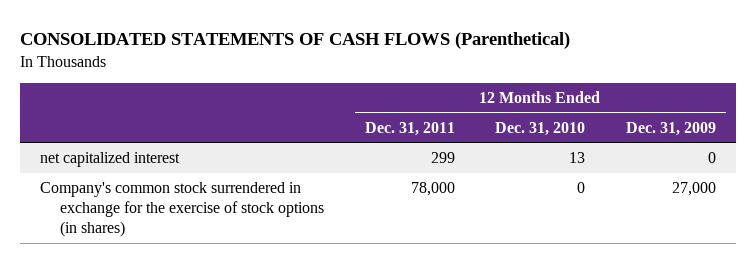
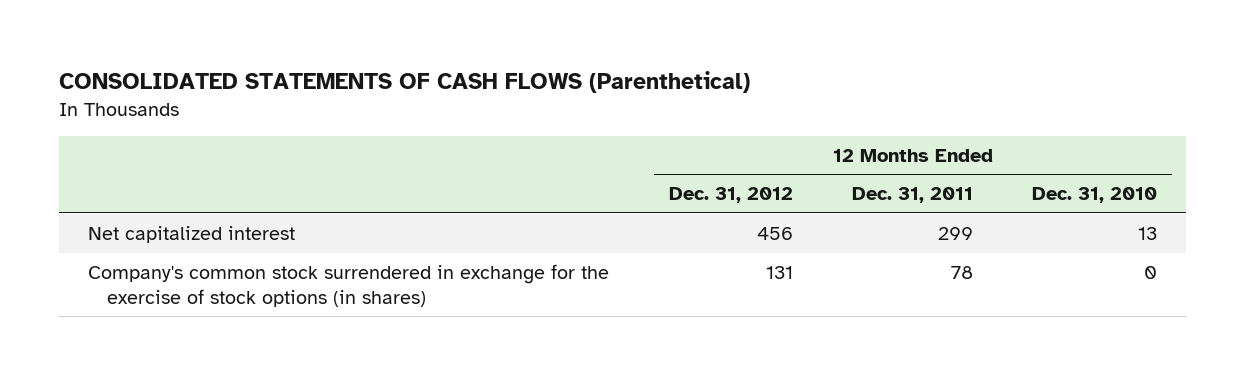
[625,121,716,136] Dec. 31, 2009 -> none
none -> [668,187,793,204] Dec. 31, 2012
[40,152,181,168] net capitalized interest -> [88,225,296,243] Net capitalized interest
[410,182,455,197] 78,000 -> [950,265,973,279] 78

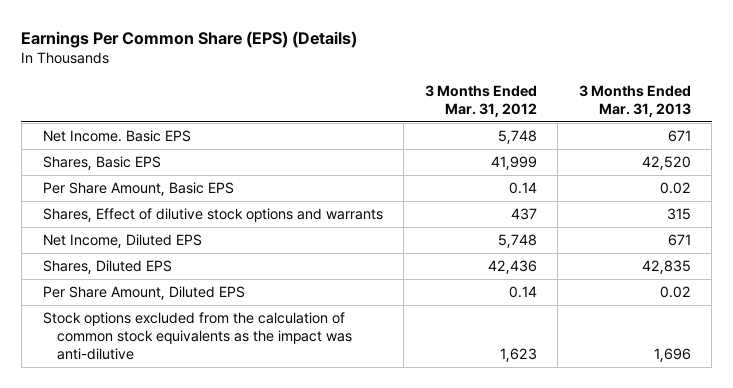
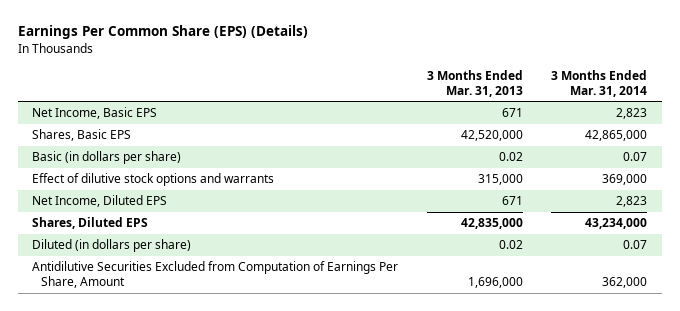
[424,84,537,117] 3 Months Ended Mar. 31, 2012 -> none
none -> [551,69,648,97] 3 Months Ended Mar. 31, 2014
[42,129,191,142] Net Income. Basic EPS -> [32,107,158,120] Net Income, Basic EPS
[641,155,691,170] 42,520 -> [460,130,523,142] 42,520,000
[42,181,234,196] Per Share Amount, Basic EPS -> [32,151,182,165] Basic (in dollars per share)
[42,207,383,222] Shares, Effect of dilutive stock options and warrants -> [32,173,275,187] Effect of dilutive stock options and warrants
[666,207,691,220] 315 -> [477,174,523,186] 315,000
[42,311,352,360] Stock options excluded from the calculation of common stock equivalents as the impact was anti-dilutive -> none
[641,259,691,274] 42,835 -> [460,218,523,230] 42,835,000
[42,285,245,300] Per Share Amount, Diluted EPS -> [32,239,192,253] Diluted (in dollars per share)
none -> [32,261,399,289] Antidilutive Securities Excluded from Computation of Earnings Per Share, Amount

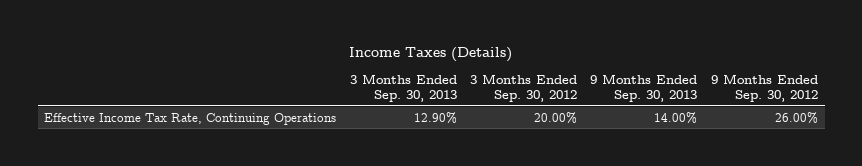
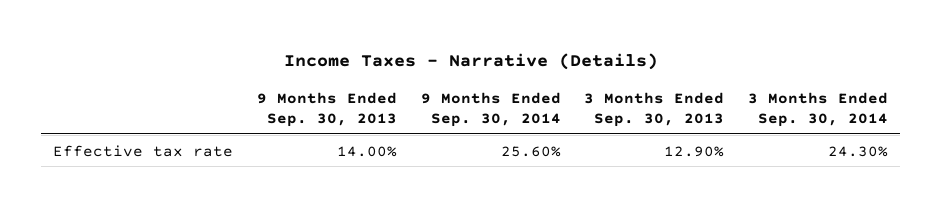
[349,46,513,62] Income Taxes (Details) -> [283,53,658,71] Income Taxes - Narrative (Details)
[470,73,578,103] 3 Months Ended Sep. 30, 2012 -> none
[710,73,818,103] 9 Months Ended Sep. 30, 2012 -> none
none -> [420,91,561,127] 9 Months Ended Sep. 30, 2014
none -> [748,91,889,127] 3 Months Ended Sep. 30, 2014
[44,112,337,125] Effective Income Tax Rate, Continuing Operations -> [52,144,233,157] Effective tax rate

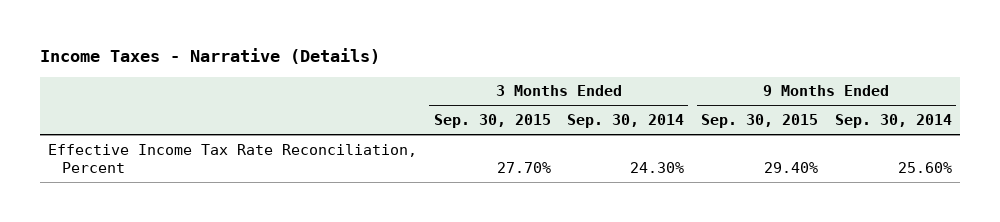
[256,91,397,127] 9 Months Ended Sep. 30, 2013 -> none
[584,91,725,127] 3 Months Ended Sep. 30, 2013 -> none
none -> [433,114,551,129] Sep. 30, 2015
none -> [700,114,818,129] Sep. 30, 2015
[52,144,233,157] Effective tax rate -> [47,143,417,173] Effective Income Tax Rate Reconciliation, Percent

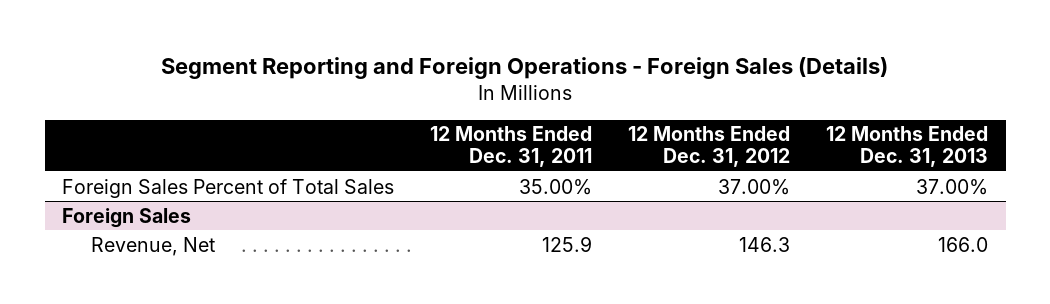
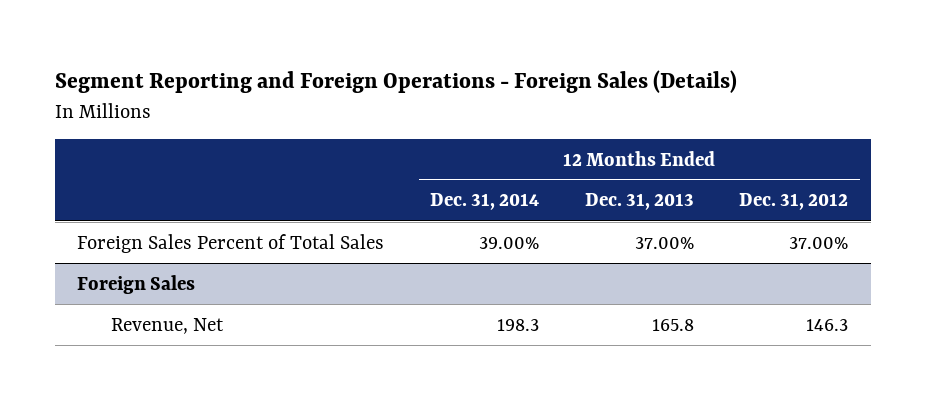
[430,126,593,168] 12 Months Ended Dec. 31, 2011 -> none
none -> [430,193,540,211] Dec. 31, 2014
[937,236,988,252] 166.0 -> [651,318,694,331] 165.8

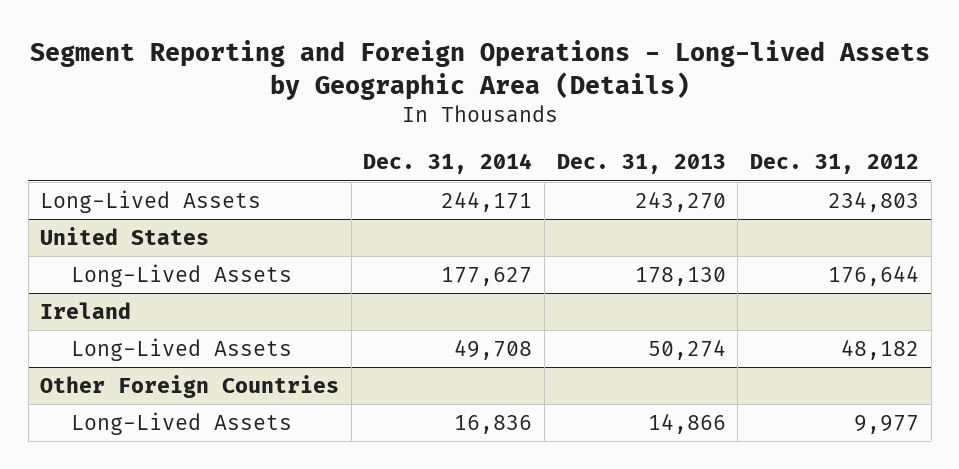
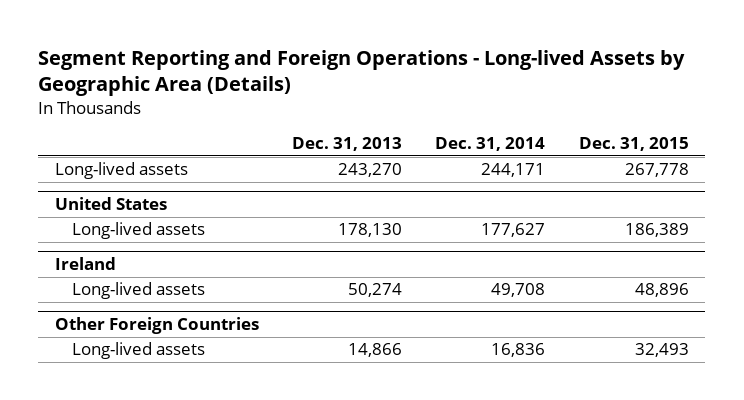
[750,154,920,175] Dec. 31, 2012 -> none
none -> [578,137,689,152] Dec. 31, 2015
[40,190,262,214] Long-Lived Assets -> [55,162,189,180] Long-lived assets
[70,264,292,288] Long-Lived Assets -> [71,222,205,240] Long-lived assets
[70,338,292,362] Long-Lived Assets -> [71,282,205,300] Long-lived assets
[70,412,292,436] Long-Lived Assets -> [71,342,205,360] Long-lived assets

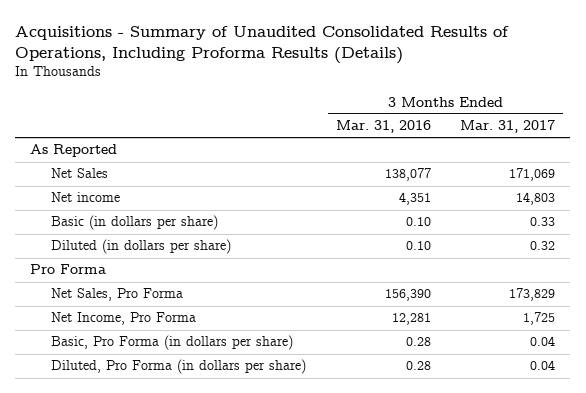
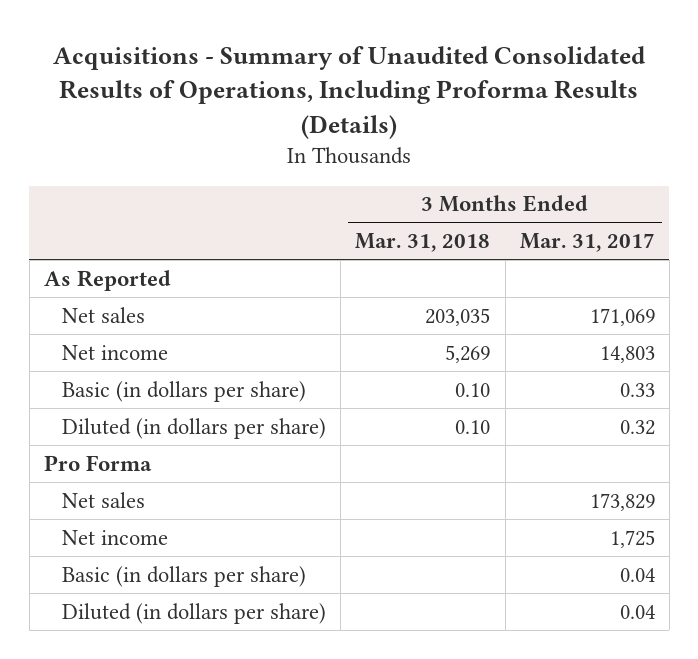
[335,120,431,134] Mar. 31, 2016 -> none
none -> [355,233,491,253] Mar. 31, 2018
[51,168,109,179] Net Sales -> [62,306,146,323] Net sales
[51,288,184,302] Net Sales, Pro Forma -> [62,491,146,508] Net sales
[51,312,197,326] Net Income, Pro Forma -> [62,529,169,545] Net income
[51,335,294,351] Basic, Pro Forma (in dollars per share) -> [62,565,307,587] Basic (in dollars per share)
[51,359,307,375] Diluted, Pro Forma (in dollars per share) -> [62,602,327,624] Diluted (in dollars per share)

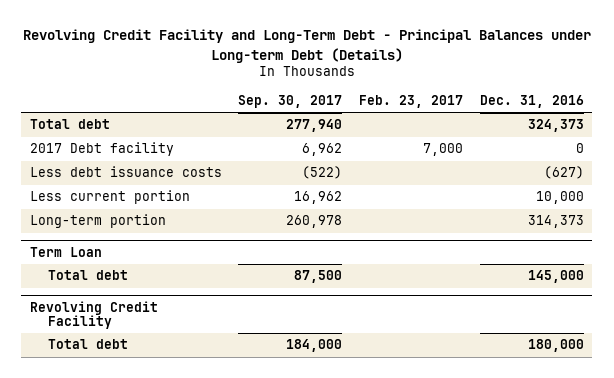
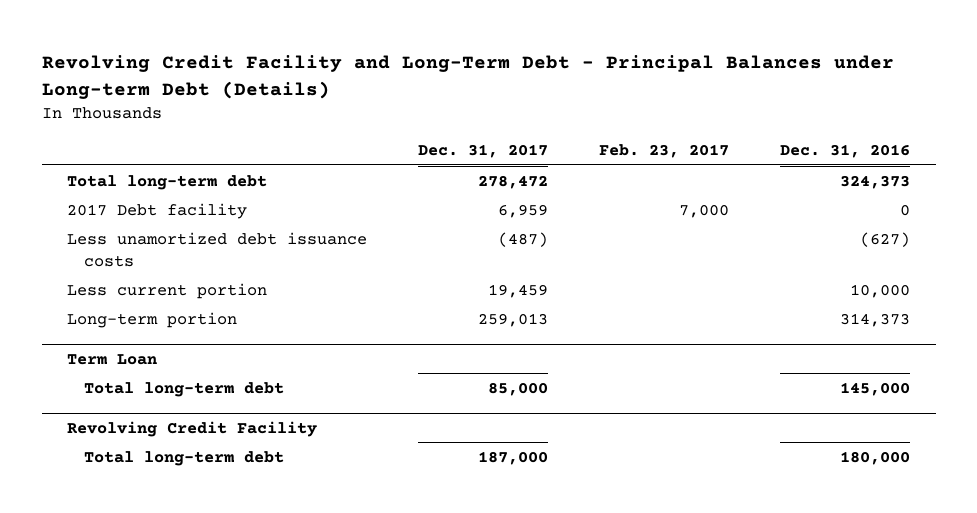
[238,94,343,108] Sep. 30, 2017 -> none
none -> [418,143,549,158] Dec. 31, 2017
[29,119,110,130] Total debt -> [67,174,268,190] Total long-term debt
[29,166,222,178] Less debt issuance costs -> [67,231,368,267] Less unamortized debt issuance costs
[48,270,129,281] Total debt -> [83,381,284,397] Total long-term debt
[48,339,129,350] Total debt -> [83,450,284,466] Total long-term debt

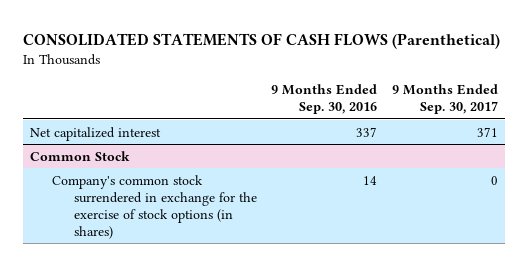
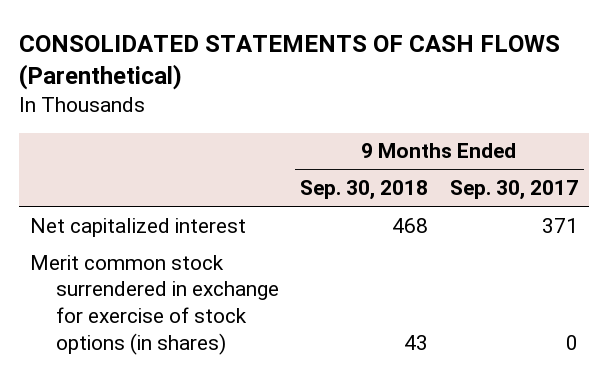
[271,84,378,115] 9 Months Ended Sep. 30, 2016 -> none
none -> [300,180,429,201] Sep. 30, 2018
[30,150,131,161] Common Stock -> none
[52,174,257,240] Company's common stock surrendered in exchange for the exercise of stock options (in shares) -> [30,254,279,355] Merit common stock surrendered in exchange for exercise of stock options (in shares)

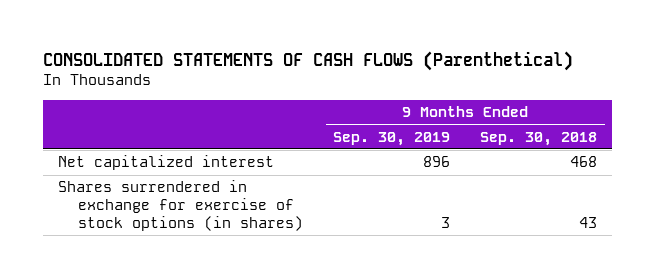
[450,180,579,201] Sep. 30, 2017 -> none
none -> [333,131,451,146] Sep. 30, 2019
[30,254,279,355] Merit common stock surrendered in exchange for exercise of stock options (in shares) -> [58,180,303,231] Shares surrendered in exchange for exercise of stock options (in shares)

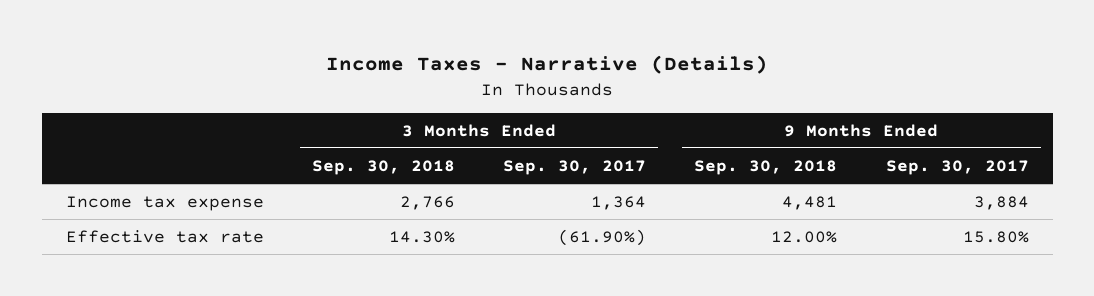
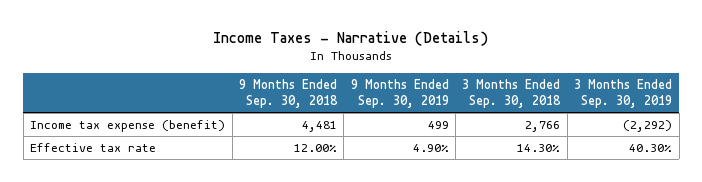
[503,159,647,175] Sep. 30, 2017 -> none
[885,159,1029,175] Sep. 30, 2017 -> none
none -> [350,79,449,109] 9 Months Ended Sep. 30, 2019
none -> [574,79,673,109] 3 Months Ended Sep. 30, 2019
[65,195,264,211] Income tax expense -> [30,120,226,133] Income tax expense (benefit)

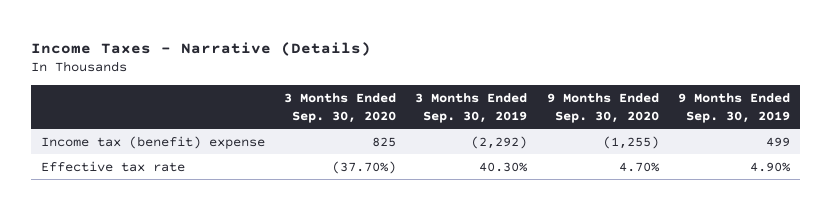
[239,79,339,109] 9 Months Ended Sep. 30, 2018 -> none
[462,79,562,109] 3 Months Ended Sep. 30, 2018 -> none
none -> [283,93,396,123] 3 Months Ended Sep. 30, 2020
none -> [546,93,659,123] 9 Months Ended Sep. 30, 2020
[30,120,226,133] Income tax expense (benefit) -> [40,135,265,149] Income tax (benefit) expense

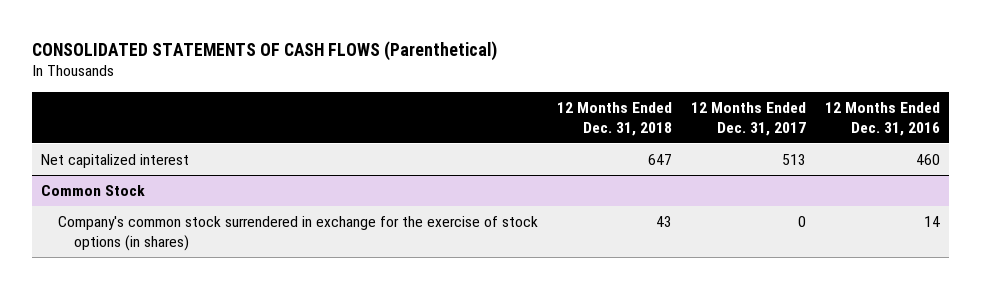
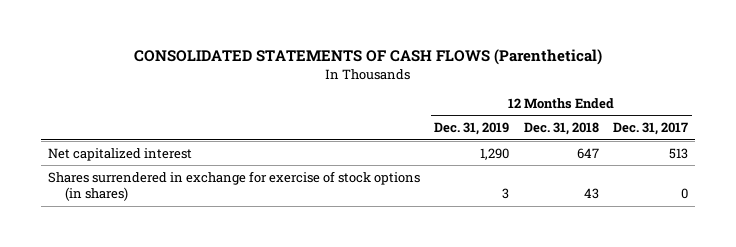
[824,101,940,136] 12 Months Ended Dec. 31, 2016 -> none
none -> [434,122,510,136] Dec. 31, 2019
[41,185,146,197] Common Stock -> none
[57,216,538,251] Company's common stock surrendered in exchange for the exercise of stock options (in shares) -> [48,170,421,202] Shares surrendered in exchange for exercise of stock options (in shares)

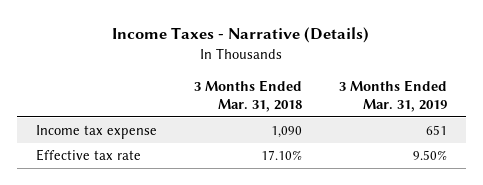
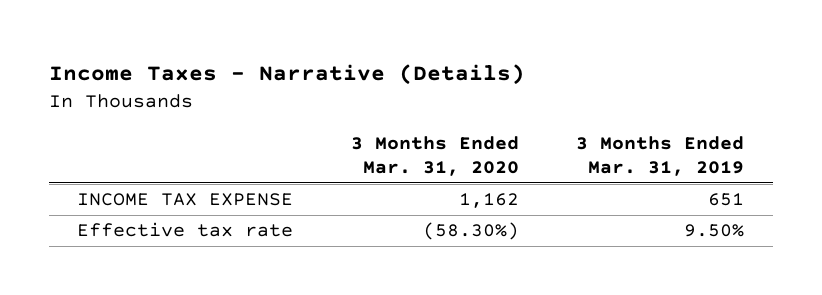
[193,79,302,112] 3 Months Ended Mar. 31, 2018 -> none
none -> [350,135,519,177] 3 Months Ended Mar. 31, 2020
[35,125,157,140] Income tax expense -> [77,193,294,207] INCOME TAX EXPENSE

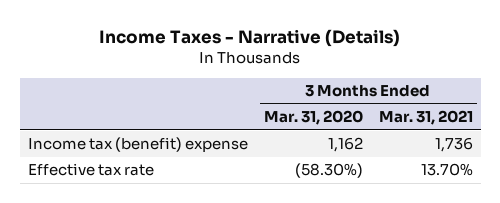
[576,135,745,177] 3 Months Ended Mar. 31, 2019 -> none
none -> [378,110,473,126] Mar. 31, 2021
[77,193,294,207] INCOME TAX EXPENSE -> [27,137,248,153] Income tax (benefit) expense

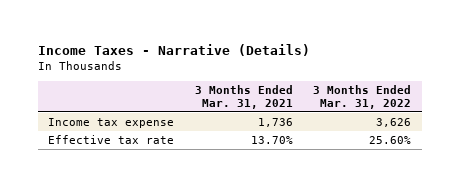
[263,110,363,126] Mar. 31, 2020 -> none
none -> [313,85,412,109] 3 Months Ended Mar. 31, 2022
[27,137,248,153] Income tax (benefit) expense -> [48,118,175,129] Income tax expense

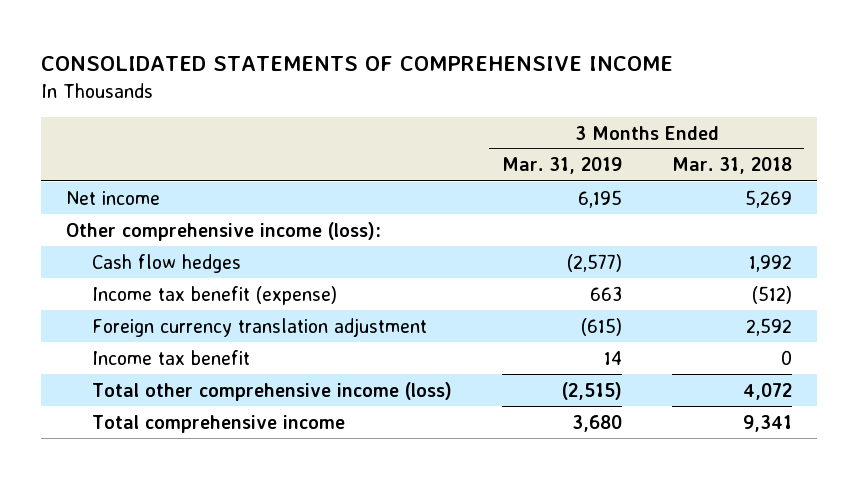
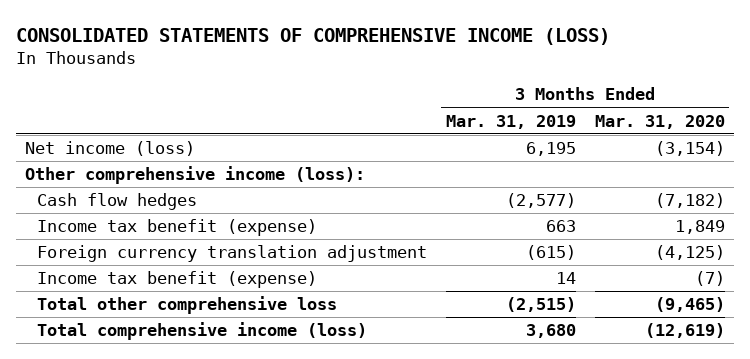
[41,56,674,72] CONSOLIDATED STATEMENTS OF COMPREHENSIVE INCOME -> [15,27,610,45] CONSOLIDATED STATEMENTS OF COMPREHENSIVE INCOME (LOSS)
[671,157,792,175] Mar. 31, 2018 -> none
none -> [594,114,725,129] Mar. 31, 2020
[66,190,161,205] Net income -> [25,141,196,157] Net income (loss)
[91,349,250,365] Income tax benefit -> [37,271,318,289] Income tax benefit (expense)
[91,381,452,401] Total other comprehensive income (loss) -> [37,296,338,315] Total other comprehensive loss
[91,414,345,433] Total comprehensive income -> [37,322,368,341] Total comprehensive income (loss)

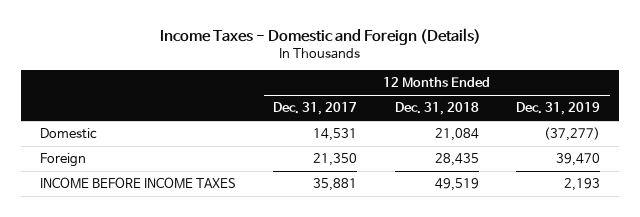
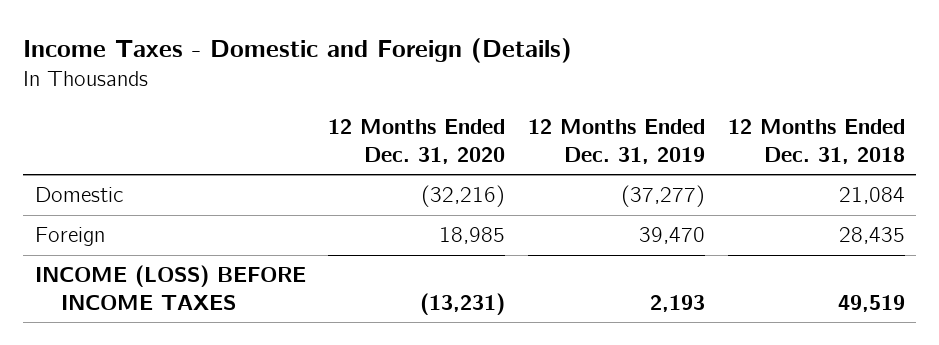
[273,102,358,116] Dec. 31, 2017 -> none
none -> [328,119,506,164] 12 Months Ended Dec. 31, 2020
[39,177,236,190] INCOME BEFORE INCOME TAXES -> [34,265,306,310] INCOME (LOSS) BEFORE INCOME TAXES

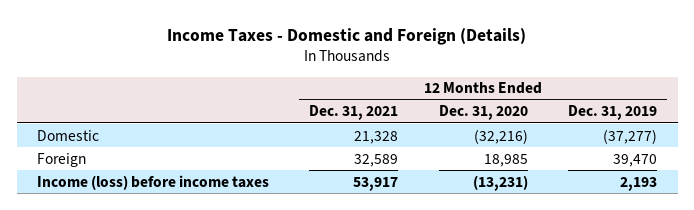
[727,119,905,164] 12 Months Ended Dec. 31, 2018 -> none
none -> [309,105,399,121] Dec. 31, 2021
[34,265,306,310] INCOME (LOSS) BEFORE INCOME TAXES -> [36,174,269,190] Income (loss) before income taxes

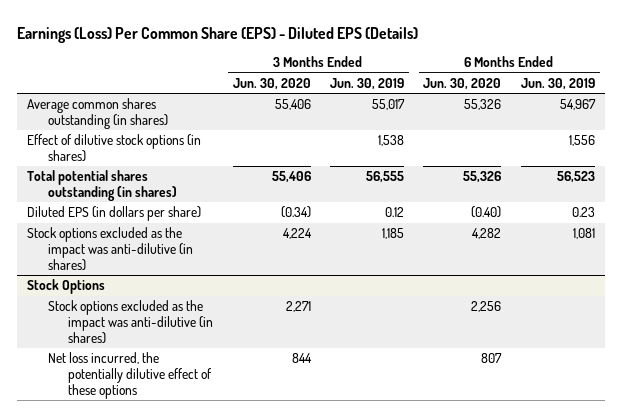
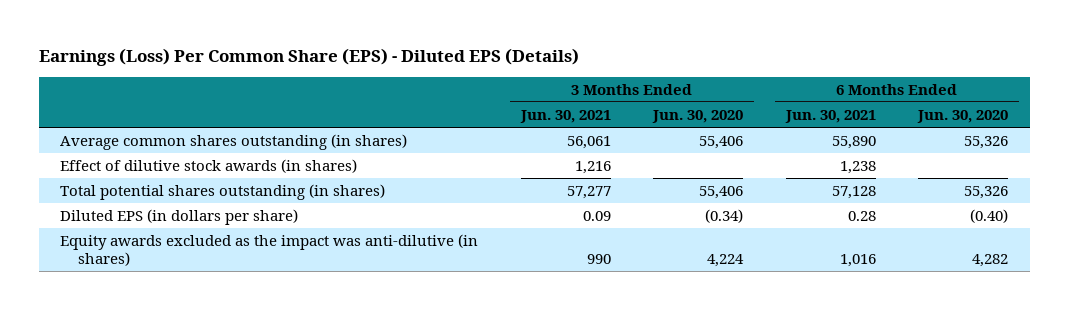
[330,78,405,91] Jun. 30, 2019 -> none
[520,78,595,91] Jun. 30, 2019 -> none
none -> [519,109,611,123] Jun. 30, 2021
none -> [784,109,876,123] Jun. 30, 2021
[27,134,202,163] Effect of dilutive stock options (in shares) -> [59,159,357,174] Effect of dilutive stock awards (in shares)
[27,279,106,295] Stock Options -> none
[47,300,214,344] Stock options excluded as the impact was anti-dilutive (in shares) -> none
[47,352,213,399] Net loss incurred, the potentially dilutive effect of these options -> none
[27,227,193,271] Stock options excluded as the impact was anti-dilutive (in shares) -> [59,234,478,267] Equity awards excluded as the impact was anti-dilutive (in shares)

